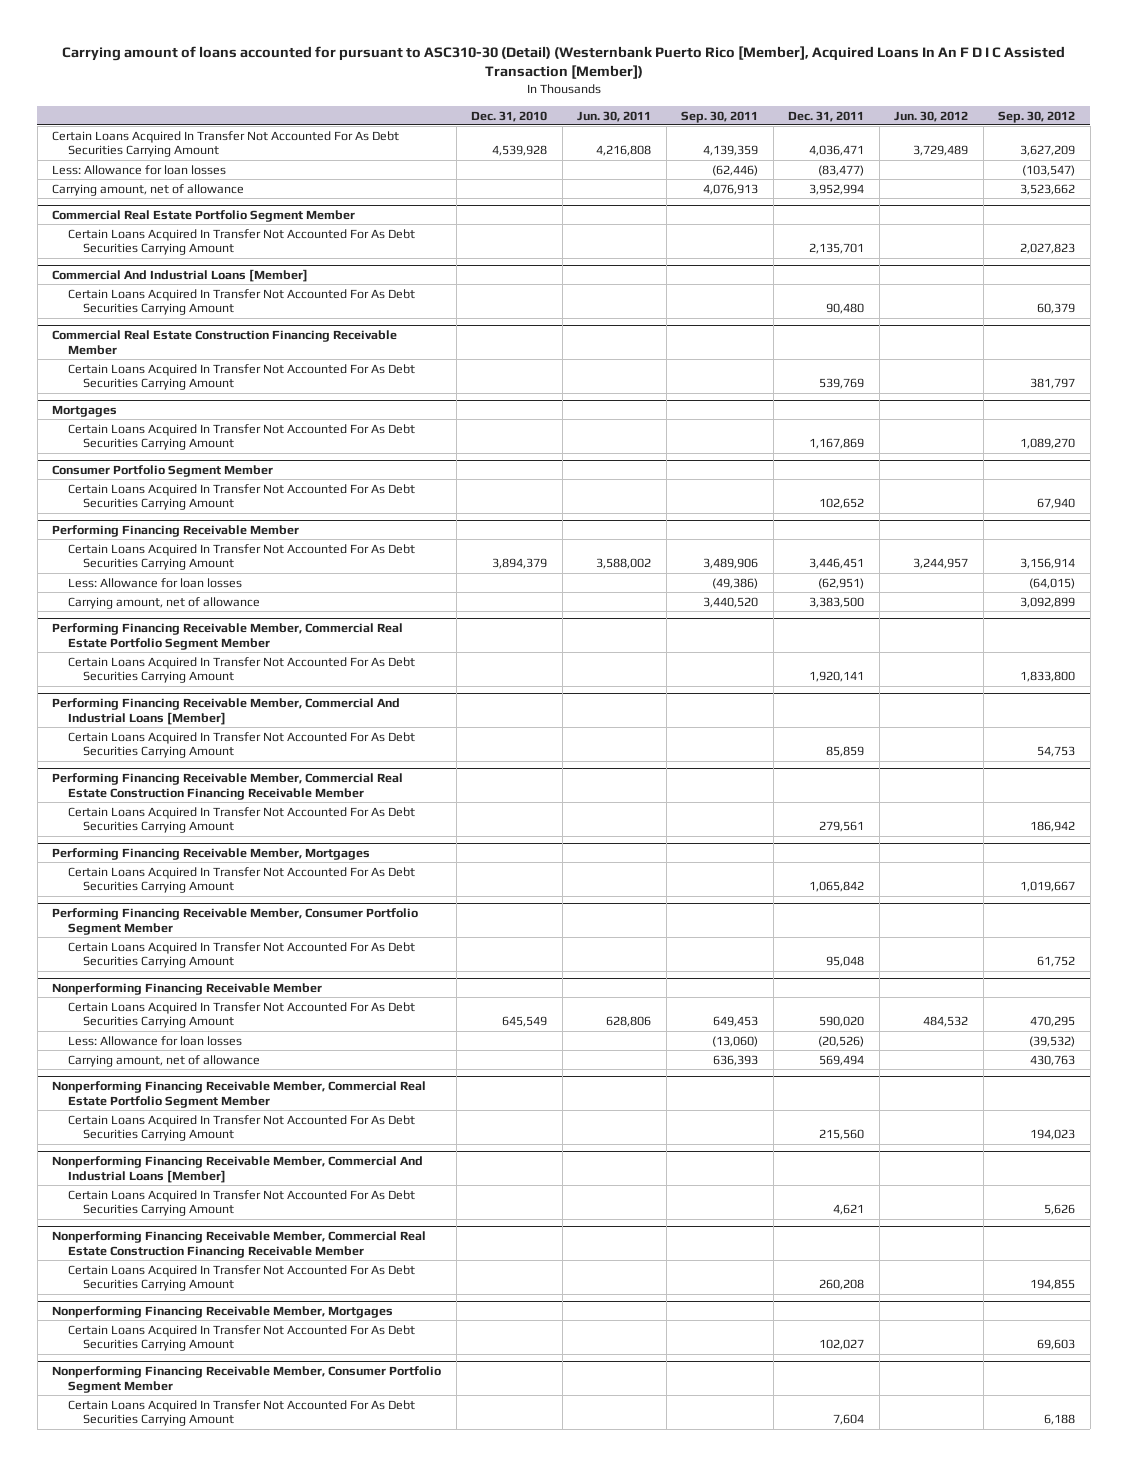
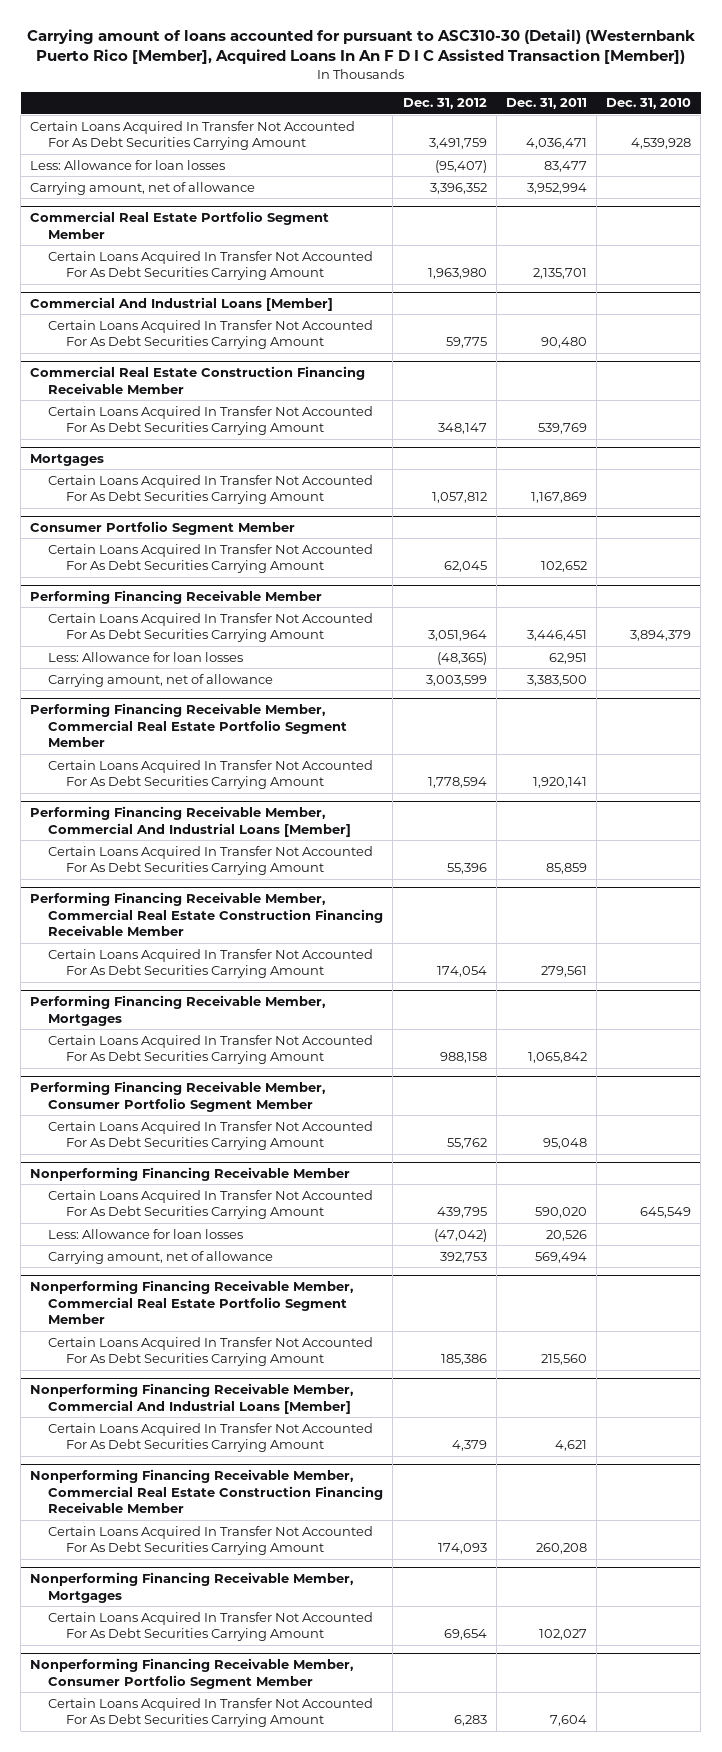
[577,110,652,122] Jun. 30, 2011 -> none
[681,110,759,123] Sep. 30, 2011 -> none
[894,110,969,122] Jun. 30, 2012 -> none
[998,110,1076,123] Sep. 30, 2012 -> none
none -> [402,98,487,110] Dec. 31, 2012
[818,164,865,176] (83,477) -> [543,160,587,172] 83,477
[818,577,865,589] (62,951) -> [548,652,587,664] 62,951
[818,1035,865,1047] (20,526) -> [545,1229,587,1241] 20,526

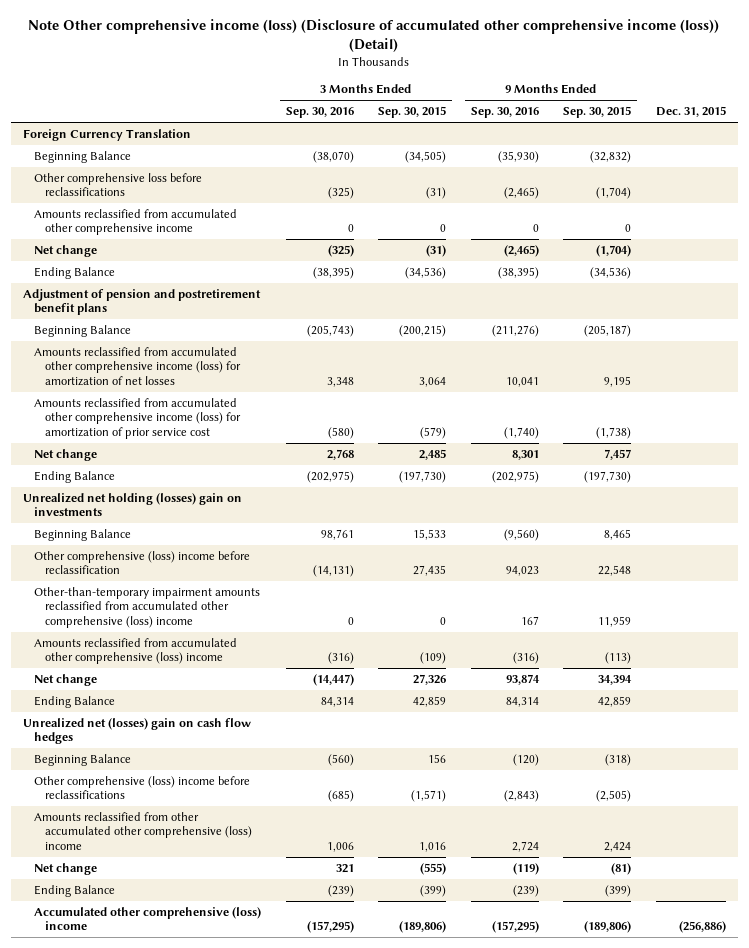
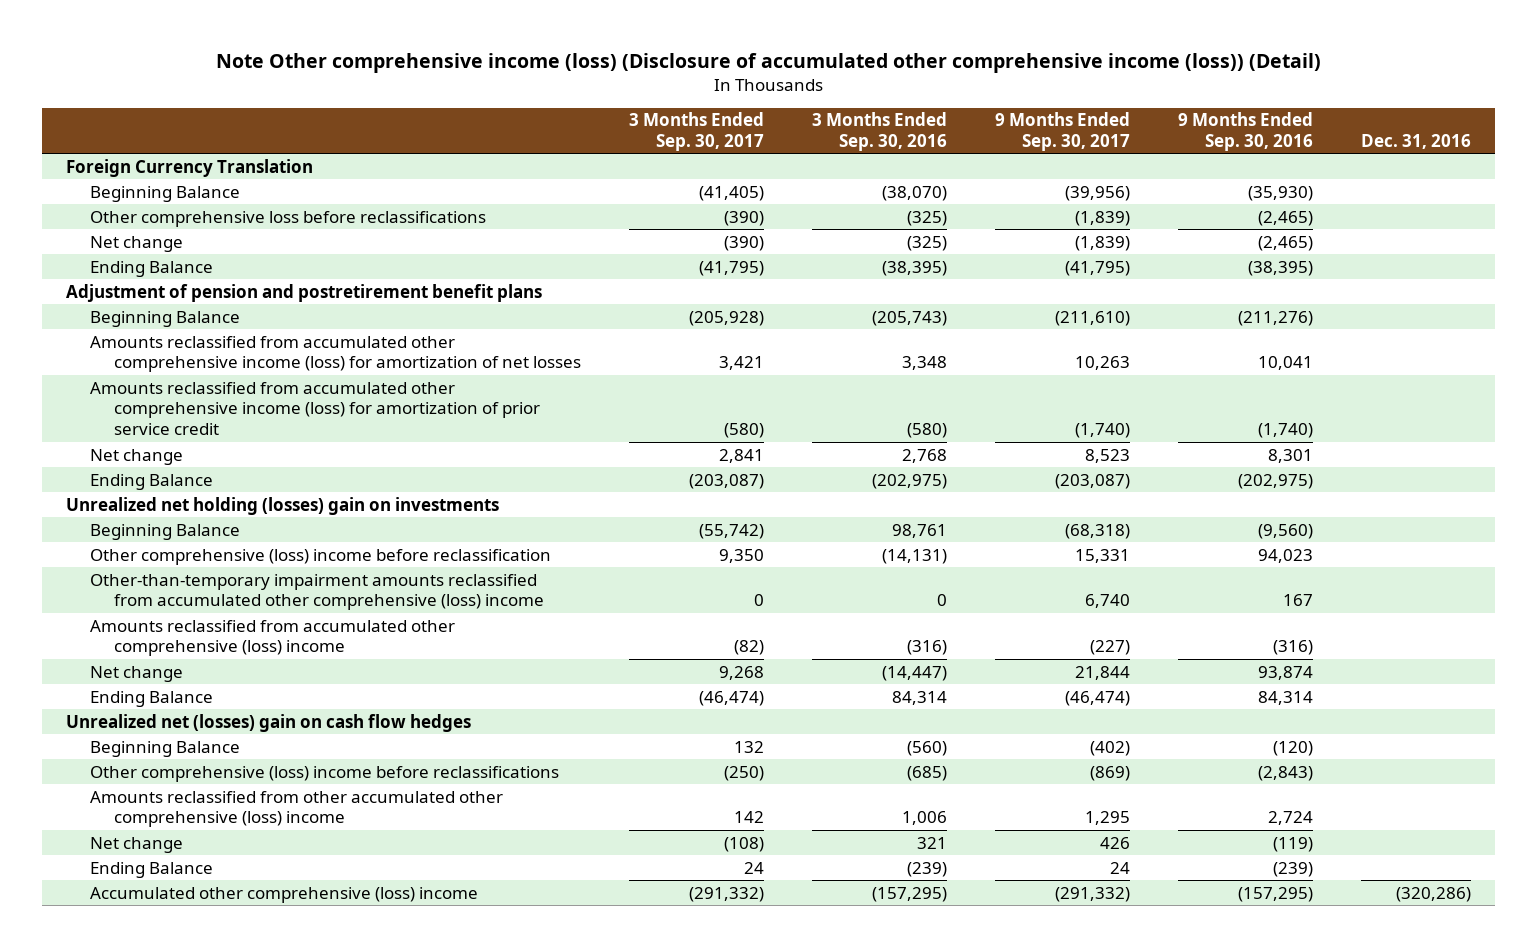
[378,106,447,119] Sep. 30, 2015 -> none
[563,106,632,119] Sep. 30, 2015 -> none
[655,106,726,118] Dec. 31, 2015 -> none
none -> [628,112,764,151] 3 Months Ended Sep. 30, 2017
none -> [994,112,1130,151] 9 Months Ended Sep. 30, 2017
none -> [1361,133,1472,149] Dec. 31, 2016
[34,208,238,236] Amounts reclassified from accumulated other comprehensive income -> none
[34,397,242,439] Amounts reclassified from accumulated other comprehensive income (loss) for amortization of prior service cost -> [90,381,540,436] Amounts reclassified from accumulated other comprehensive income (loss) for amortization of prior service credit

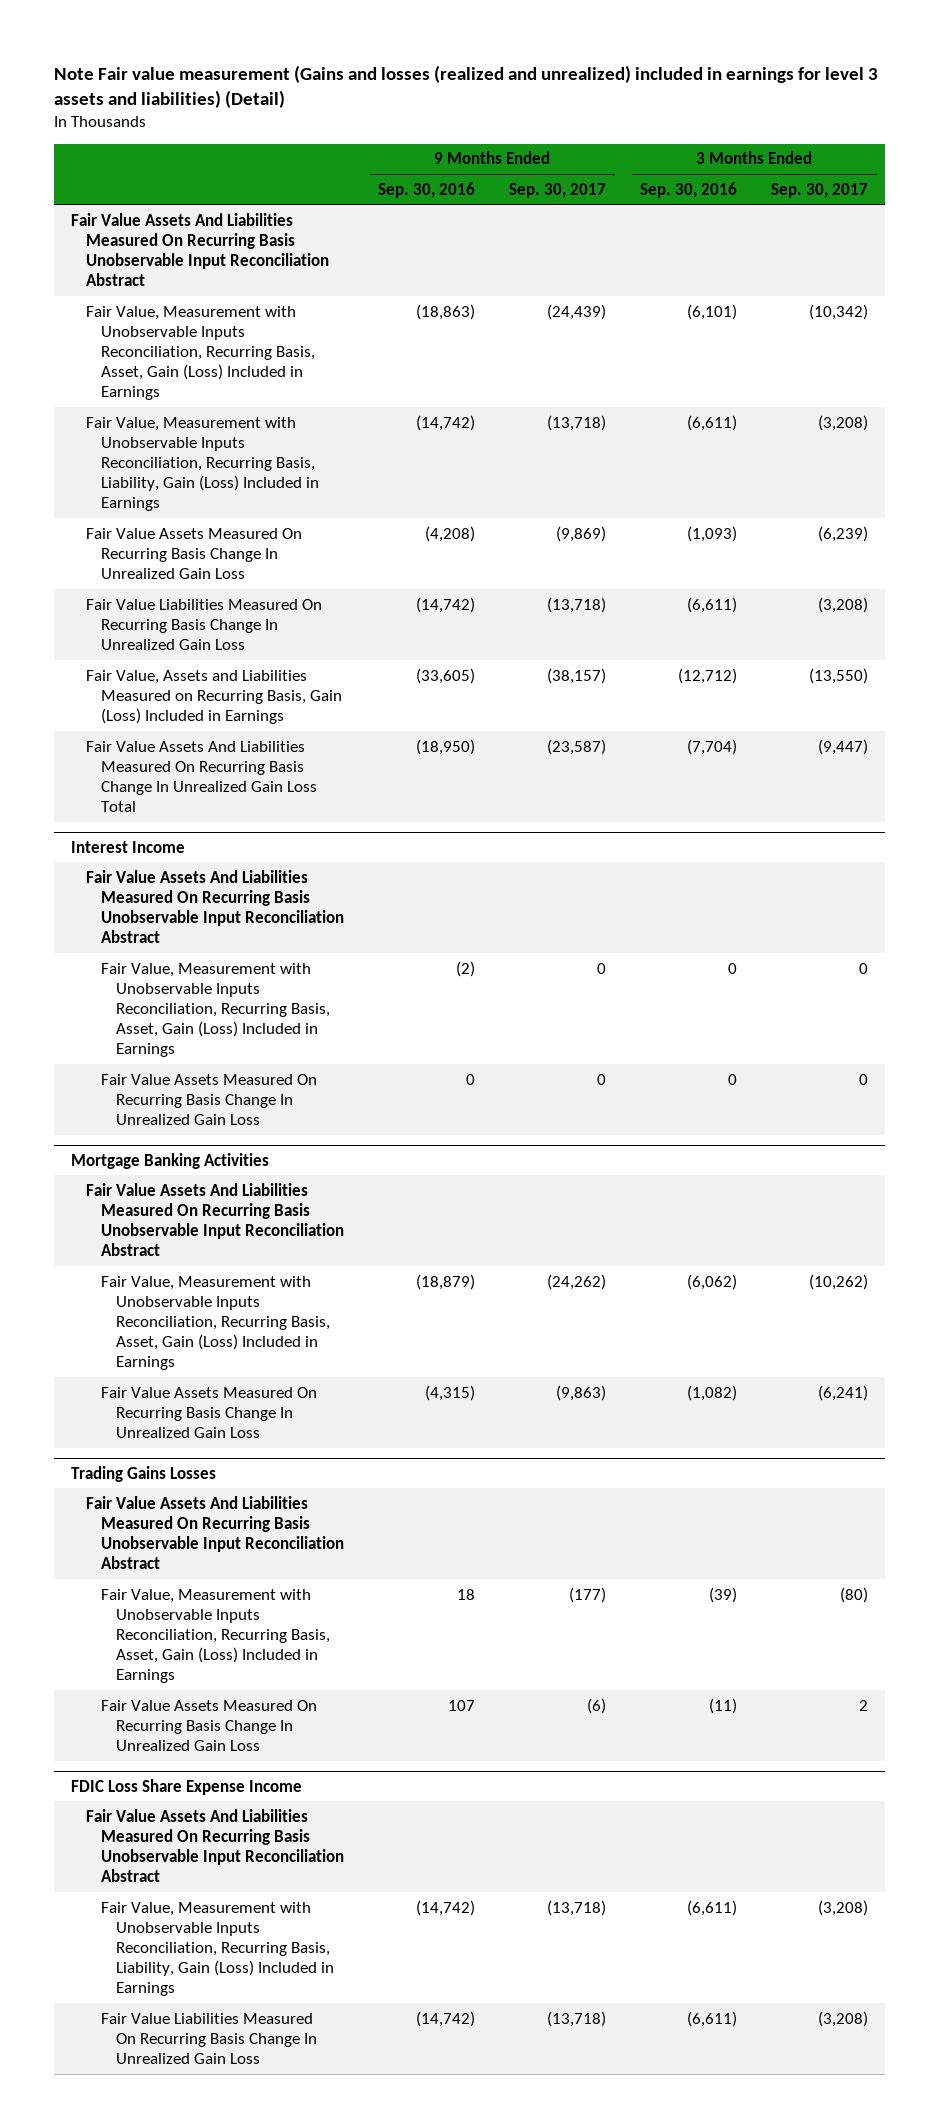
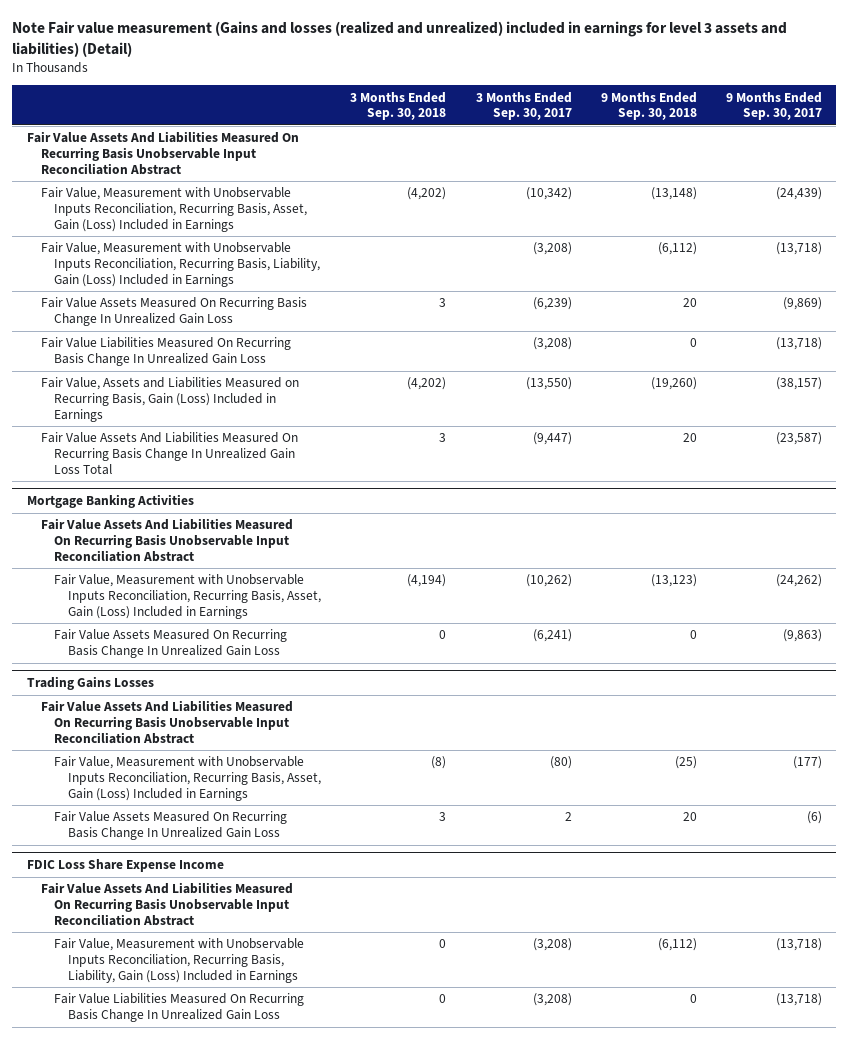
[378,181,476,198] Sep. 30, 2016 -> none
[640,181,738,198] Sep. 30, 2016 -> none
none -> [350,91,447,121] 3 Months Ended Sep. 30, 2018
none -> [600,91,697,121] 9 Months Ended Sep. 30, 2018
[71,840,186,853] Interest Income -> none
[86,869,345,943] Fair Value Assets And Liabilities Measured On Recurring Basis Unobservable Input Reconciliation Abstract -> none
[101,962,331,1057] Fair Value, Measurement with Unobservable Inputs Reconciliation, Recurring Basis, Asset, Gain (Loss) Included in Earnings -> none
[101,1073,318,1125] Fair Value Assets Measured On Recurring Basis Change In Unrealized Gain Loss -> none

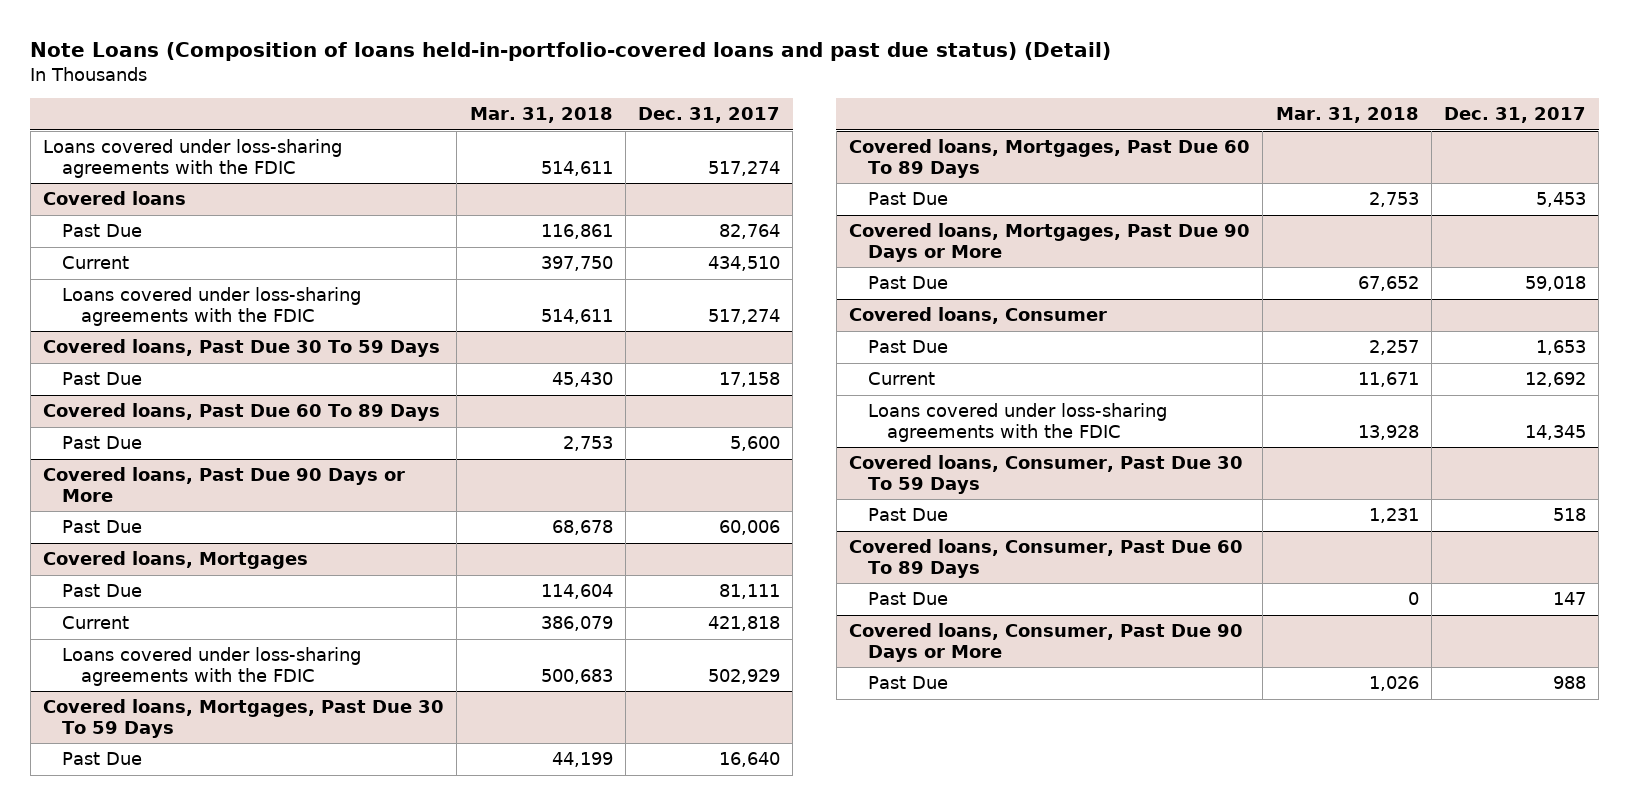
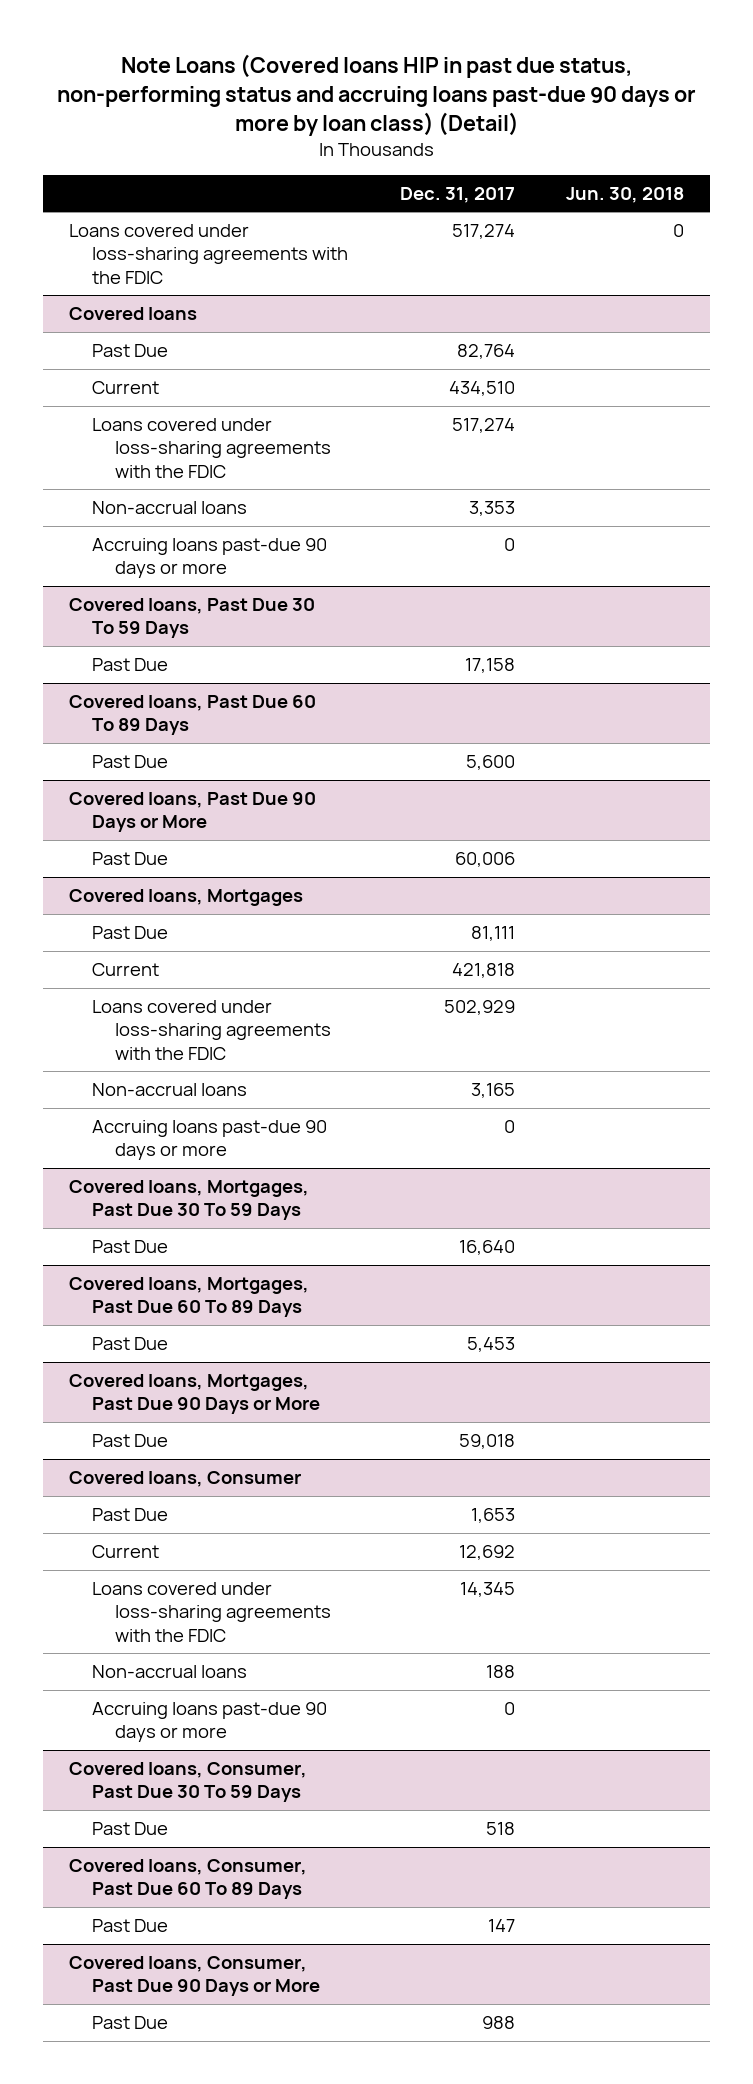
[30,42,1112,62] Note Loans (Composition of loans held-in-portfolio-covered loans and past due status) (Detail) -> [56,53,696,136] Note Loans (Covered loans HIP in past due status, non-performing status and accruing loans past-due 90 days or more by loan class) (Detail)
[469,107,613,124] Mar. 31, 2018 -> none
none -> [566,186,685,203] Jun. 30, 2018
none -> [92,501,248,515] Non-accrual loans
none -> [92,538,328,579] Accruing loans past-due 90 days or more
none -> [92,1083,248,1097] Non-accrual loans
none -> [92,1120,328,1161] Accruing loans past-due 90 days or more
none -> [92,1665,248,1679] Non-accrual loans
none -> [92,1702,328,1743] Accruing loans past-due 90 days or more

